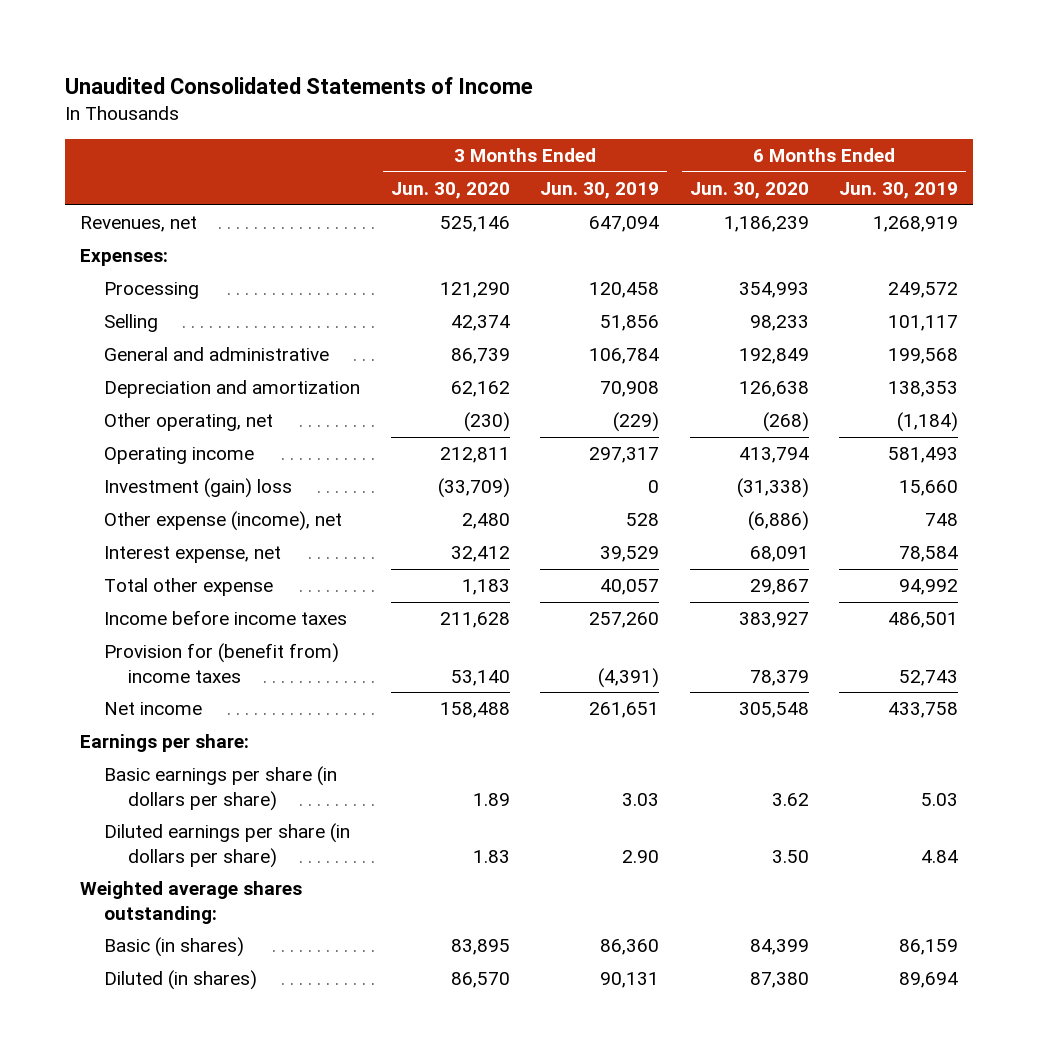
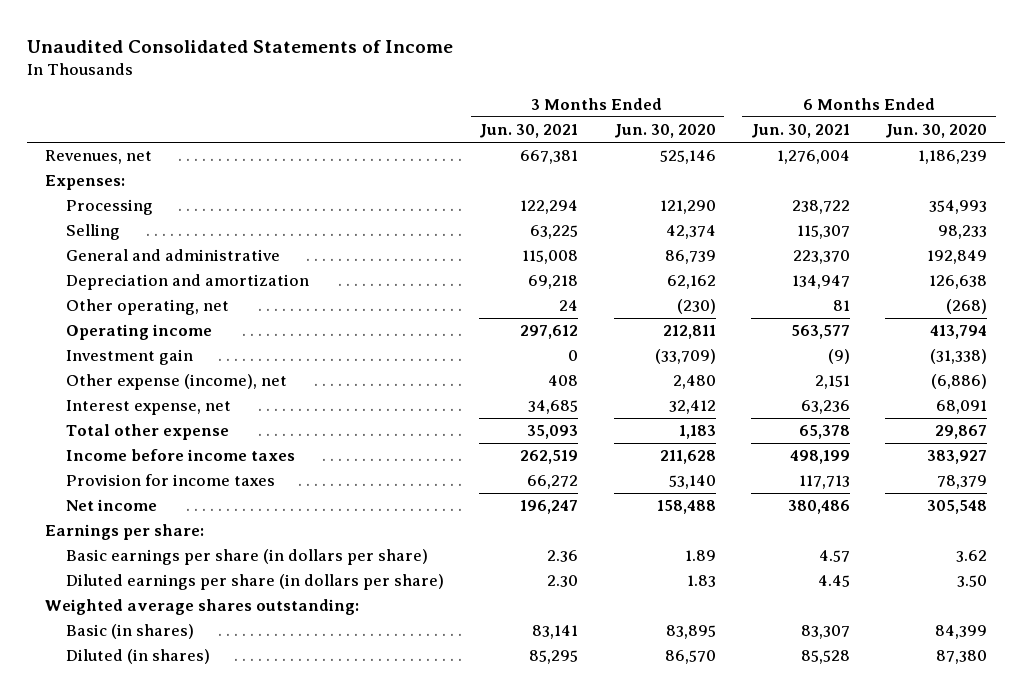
[540,182,660,200] Jun. 30, 2019 -> none
[839,182,959,200] Jun. 30, 2019 -> none
none -> [479,124,579,139] Jun. 30, 2021
none -> [750,124,850,139] Jun. 30, 2021
[104,478,293,499] Investment (gain) loss -> [66,349,194,366] Investment gain
[104,643,340,683] Provision for (benefit from) income taxes -> [66,474,276,487] Provision for income taxes

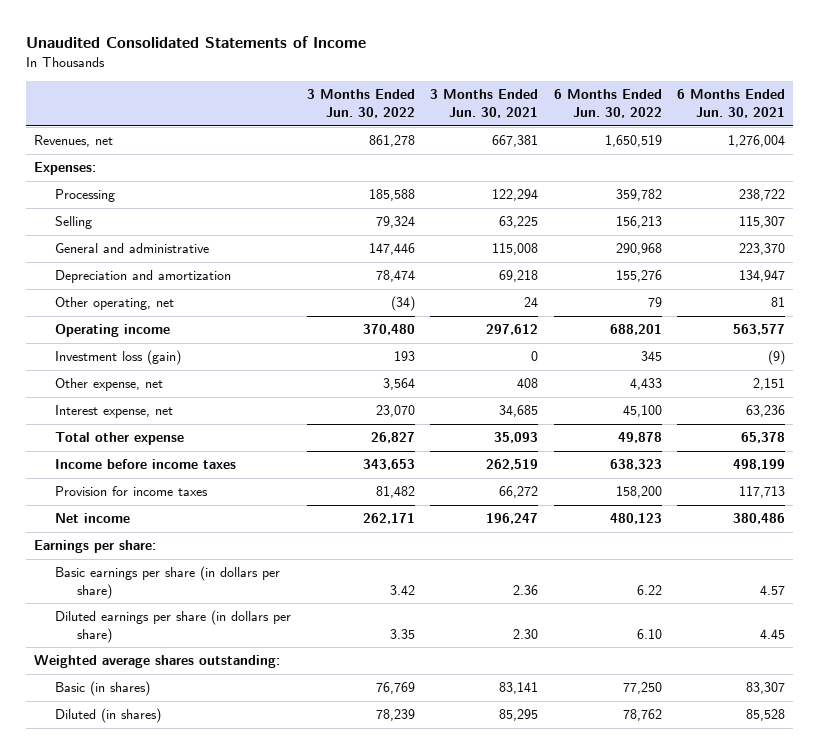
[613,124,716,139] Jun. 30, 2020 -> none
[885,124,988,139] Jun. 30, 2020 -> none
none -> [306,89,415,119] 3 Months Ended Jun. 30, 2022
none -> [553,89,662,119] 6 Months Ended Jun. 30, 2022
[66,349,194,366] Investment gain -> [55,350,182,366] Investment loss (gain)
[66,374,288,391] Other expense (income), net -> [55,378,164,392] Other expense, net

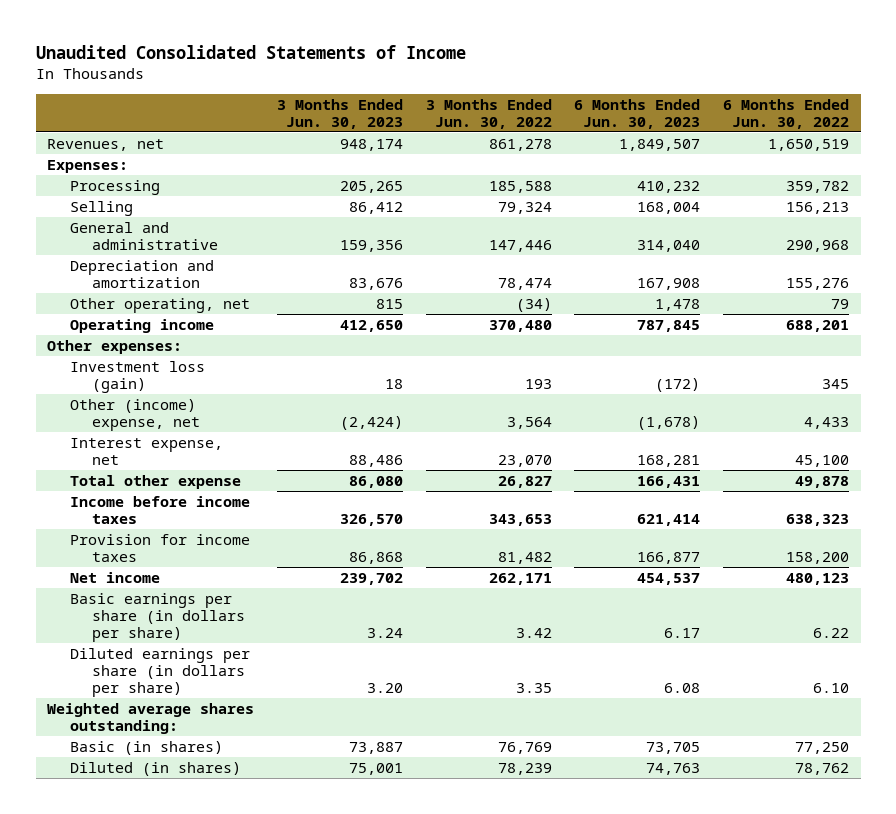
[430,89,539,119] 3 Months Ended Jun. 30, 2021 -> none
[677,89,786,119] 6 Months Ended Jun. 30, 2021 -> none
none -> [276,98,403,129] 3 Months Ended Jun. 30, 2023
none -> [574,98,701,129] 6 Months Ended Jun. 30, 2023
none -> [47,339,183,354] Other expenses:
[55,378,164,392] Other expense, net -> [69,398,200,431] Other (income) expense, net
[34,540,157,554] Earnings per share: -> none

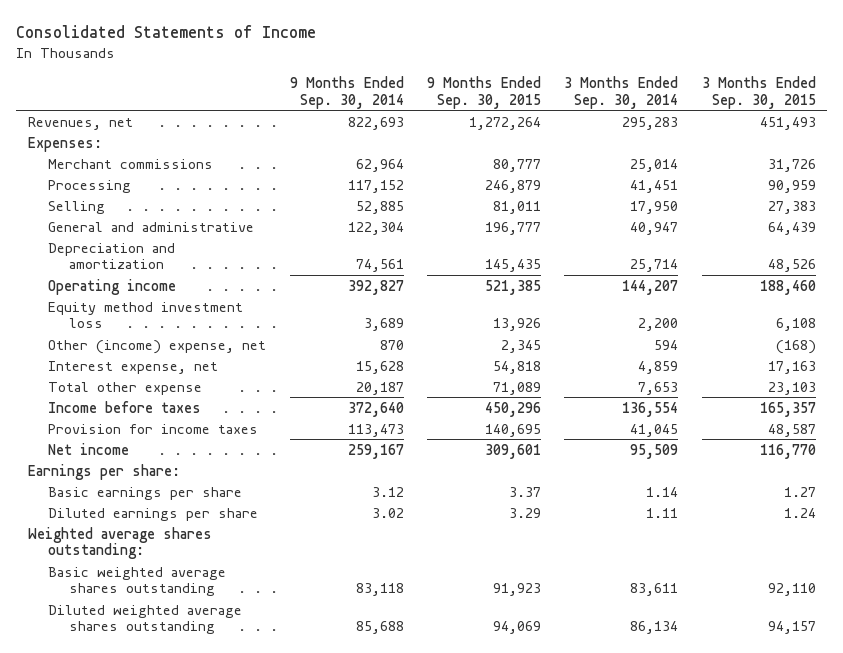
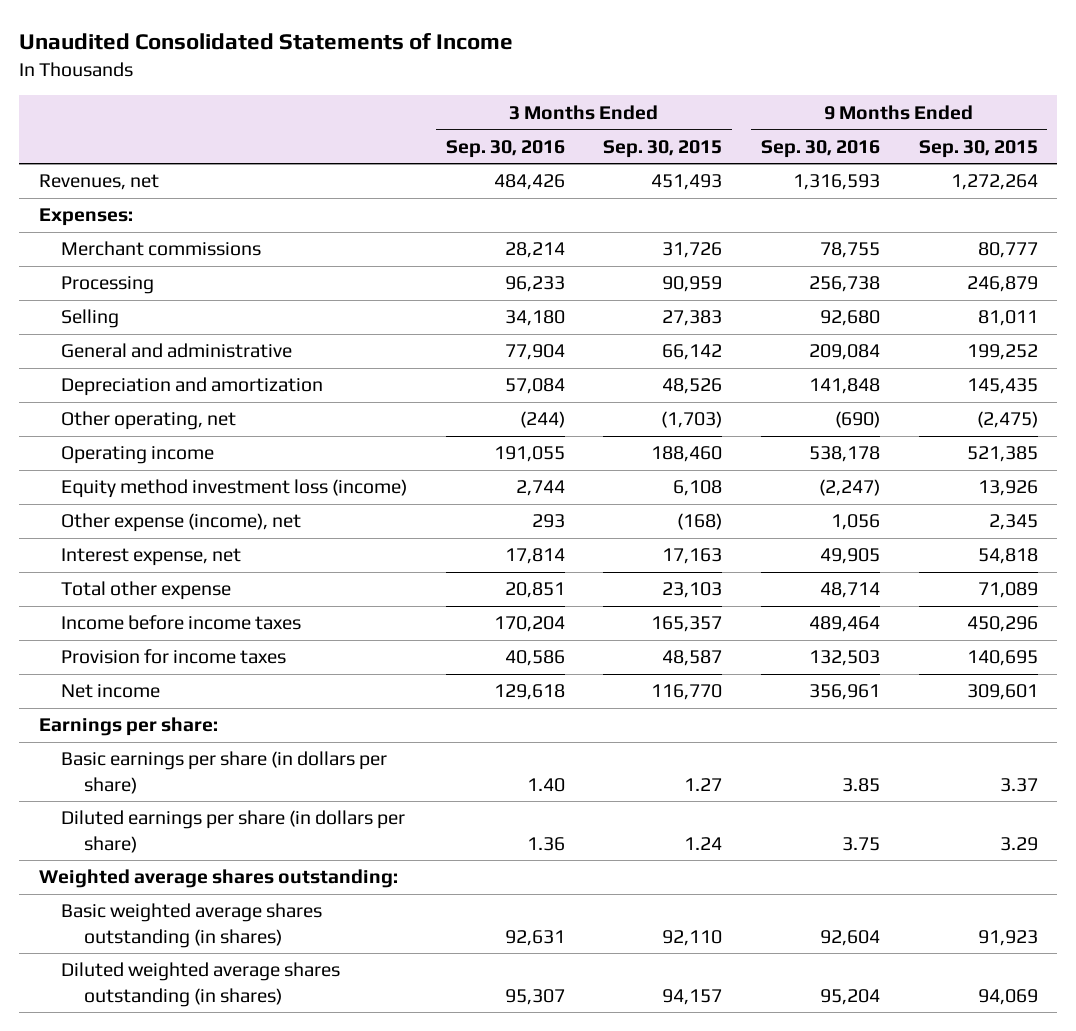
[16,25,317,39] Consolidated Statements of Income -> [19,33,514,51] Unaudited Consolidated Statements of Income
[289,75,404,109] 9 Months Ended Sep. 30, 2014 -> none
[564,75,679,109] 3 Months Ended Sep. 30, 2014 -> none
none -> [445,139,565,158] Sep. 30, 2016
none -> [760,139,880,158] Sep. 30, 2016
[484,221,541,235] 196,777 -> [966,344,1038,361] 199,252
[767,221,816,235] 64,439 -> [662,344,723,361] 66,142
none -> [61,411,237,431] Other operating, net
[48,301,244,329] Equity method investment loss -> [61,479,408,499] Equity method investment loss (income)
[48,339,267,354] Other (income) expense, net -> [61,513,302,533] Other expense (income), net
[48,400,202,413] Income before taxes -> [61,615,302,631] Income before income taxes
[48,486,243,500] Basic earnings per share -> [61,751,388,794] Basic earnings per share (in dollars per share)
[48,507,259,521] Diluted earnings per share -> [61,810,406,853] Diluted earnings per share (in dollars per share)
[48,566,227,597] Basic weighted average shares outstanding -> [61,903,323,948] Basic weighted average shares outstanding (in shares)
[48,604,243,635] Diluted weighted average shares outstanding -> [61,962,341,1007] Diluted weighted average shares outstanding (in shares)

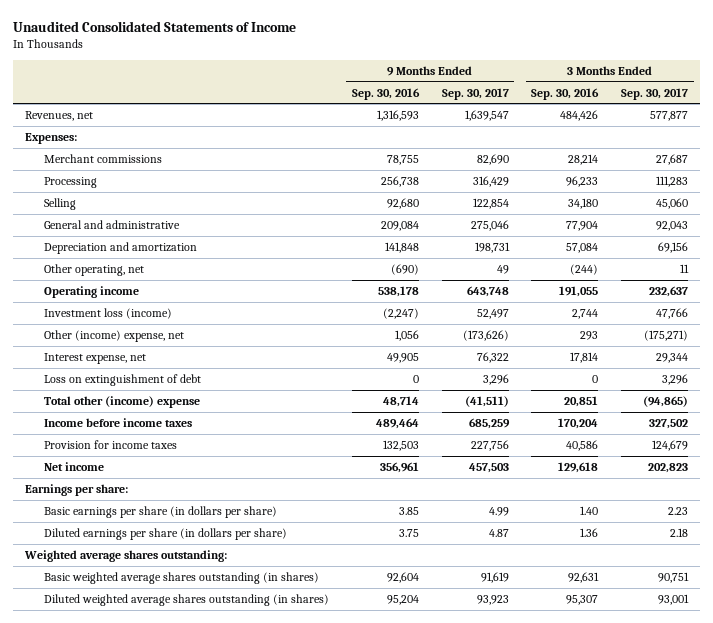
[603,139,723,158] Sep. 30, 2015 -> none
[918,139,1038,158] Sep. 30, 2015 -> none
none -> [441,87,509,100] Sep. 30, 2017
none -> [621,87,689,100] Sep. 30, 2017
[61,479,408,499] Equity method investment loss (income) -> [43,307,172,319] Investment loss (income)
[61,513,302,533] Other expense (income), net -> [43,329,184,342] Other (income) expense, net
none -> [43,373,201,386] Loss on extinguishment of debt
[61,581,232,601] Total other expense -> [43,395,200,408] Total other (income) expense

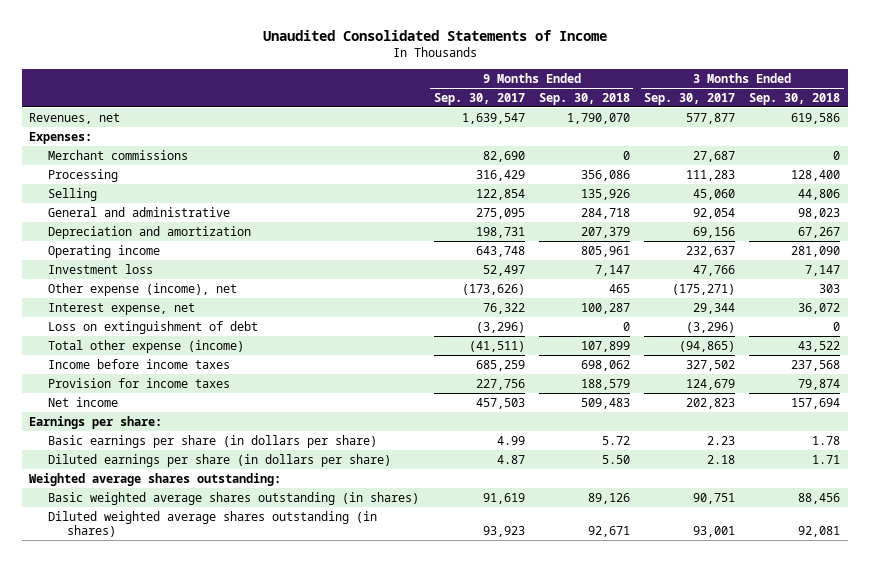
[351,87,420,100] Sep. 30, 2016 -> none
[531,87,600,100] Sep. 30, 2016 -> none
none -> [538,92,630,105] Sep. 30, 2018
none -> [749,92,841,105] Sep. 30, 2018
[470,219,509,231] 275,046 -> [475,207,525,219] 275,095
[656,220,689,231] 92,043 -> [693,207,736,219] 92,054
[43,263,144,276] Other operating, net -> none
[43,307,172,319] Investment loss (income) -> [48,263,154,274] Investment loss
[43,329,184,342] Other (income) expense, net -> [48,282,238,296] Other expense (income), net
[482,373,509,385] 3,296 -> [475,321,525,333] (3,296)
[662,373,689,385] 3,296 -> [686,321,736,333] (3,296)
[43,395,200,408] Total other (income) expense -> [48,339,245,353] Total other expense (income)

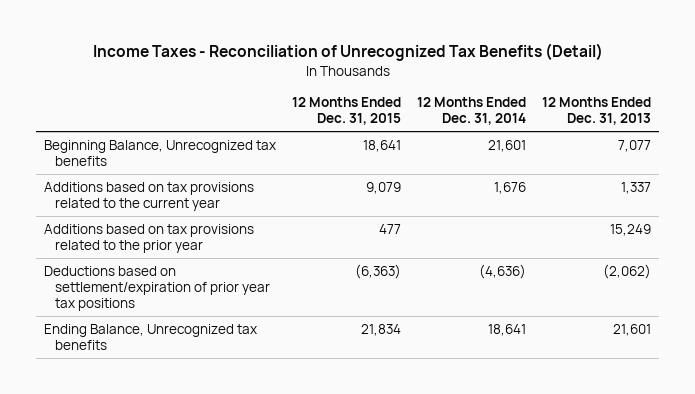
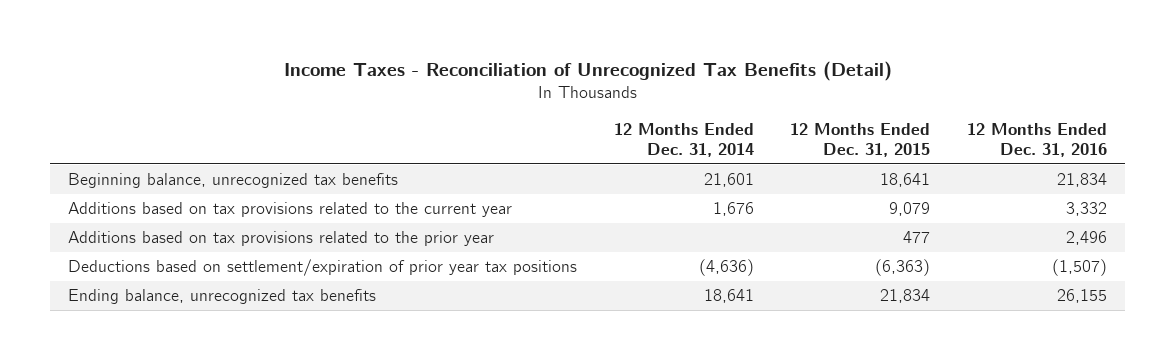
[541,97,651,126] 12 Months Ended Dec. 31, 2013 -> none
none -> [967,123,1108,157] 12 Months Ended Dec. 31, 2016
[44,139,277,167] Beginning Balance, Unrecognized tax benefits -> [68,173,399,189] Beginning balance, unrecognized tax benefits
[44,323,258,351] Ending Balance, Unrecognized tax benefits -> [68,289,377,305] Ending balance, unrecognized tax benefits

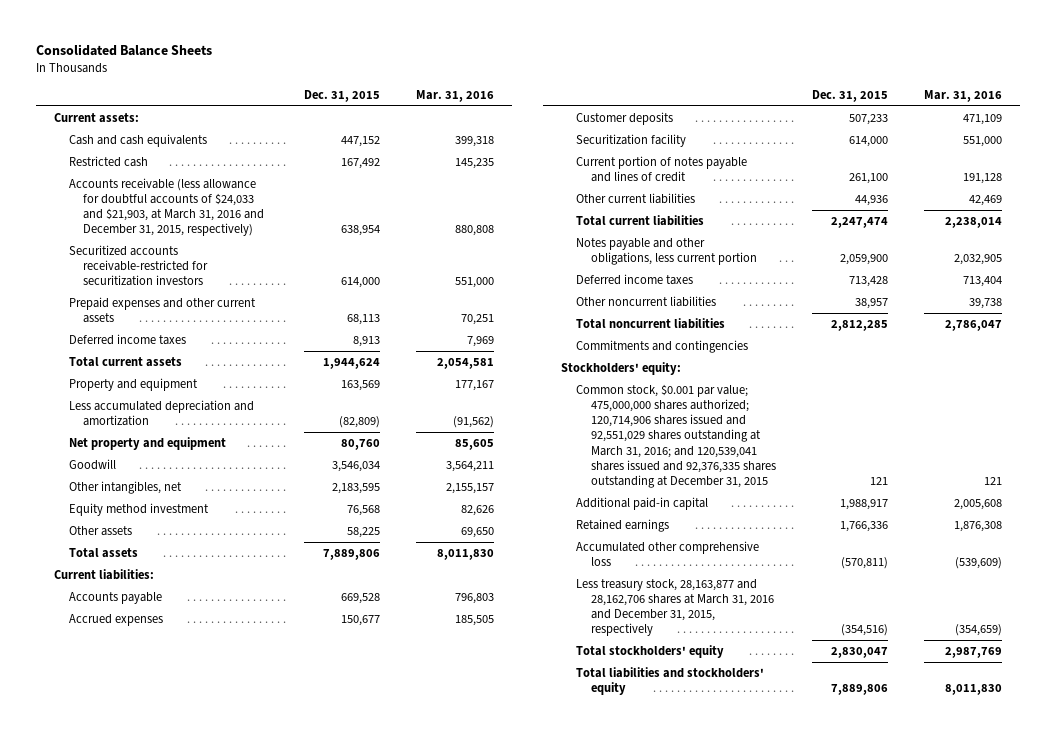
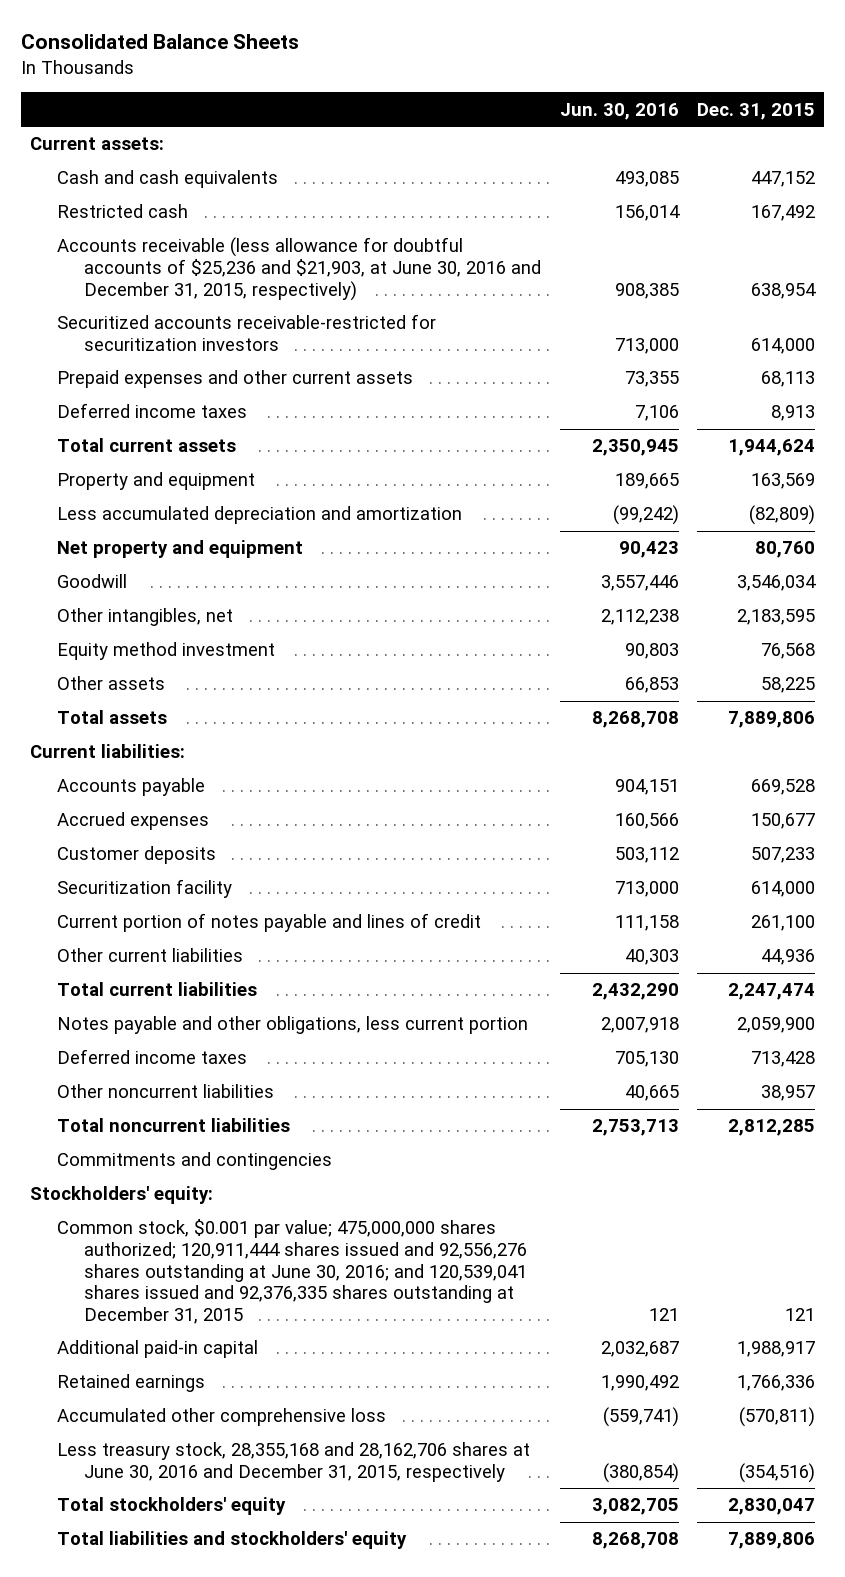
[416,90,495,103] Mar. 31, 2016 -> none
none -> [559,102,679,120] Jun. 30, 2016
[68,178,265,237] Accounts receivable (less allowance for doubtful accounts of $24,033 and $21,903, at March 31, 2016 and December 31, 2015, respectively) -> [57,237,542,301] Accounts receivable (less allowance for doubtful accounts of $25,236 and $21,903, at June 30, 2016 and December 31, 2015, respectively)
[576,384,776,488] Common stock, $0.001 par value; 475,000,000 shares authorized; 120,714,906 shares issued and 92,551,029 shares outstanding at March 31, 2016; and 120,539,041 shares issued and 92,376,335 shares outstanding at December 31, 2015 -> [57,1219,528,1325] Common stock, $0.001 par value; 475,000,000 shares authorized; 120,911,444 shares issued and 92,556,276 shares outstanding at June 30, 2016; and 120,539,041 shares issued and 92,376,335 shares outstanding at December 31, 2015
[576,579,774,637] Less treasury stock, 28,163,877 and 28,162,706 shares at March 31, 2016 and December 31, 2015, respectively -> [57,1442,531,1483] Less treasury stock, 28,355,168 and 28,162,706 shares at June 30, 2016 and December 31, 2015, respectively

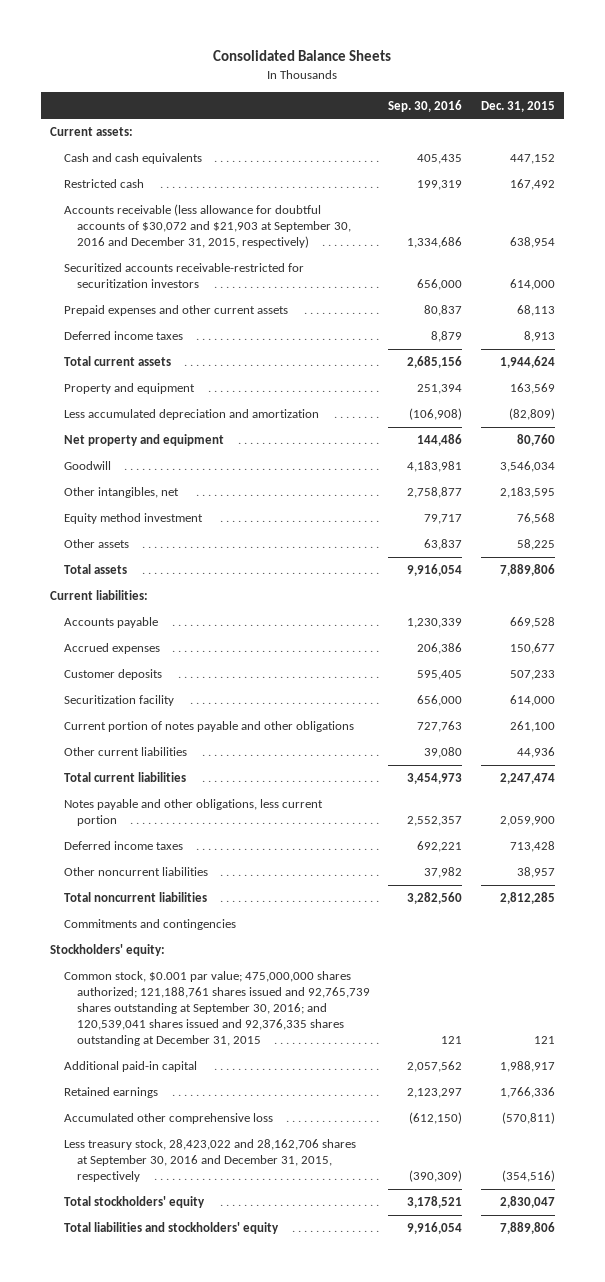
[559,102,679,120] Jun. 30, 2016 -> none
none -> [388,99,463,112] Sep. 30, 2016
[57,237,542,301] Accounts receivable (less allowance for doubtful accounts of $25,236 and $21,903, at June 30, 2016 and December 31, 2015, respectively) -> [63,204,352,249] Accounts receivable (less allowance for doubtful accounts of $30,072 and $21,903 at September 30, 2016 and December 31, 2015, respectively)
[57,913,482,933] Current portion of notes payable and lines of credit -> [63,721,354,733] Current portion of notes payable and other obligations
[57,1219,528,1325] Common stock, $0.001 par value; 475,000,000 shares authorized; 120,911,444 shares issued and 92,556,276 shares outstanding at June 30, 2016; and 120,539,041 shares issued and 92,376,335 shares outstanding at December 31, 2015 -> [63,971,371,1047] Common stock, $0.001 par value; 475,000,000 shares authorized; 121,188,761 shares issued and 92,765,739 shares outstanding at September 30, 2016; and 120,539,041 shares issued and 92,376,335 shares outstanding at December 31, 2015
[57,1442,531,1483] Less treasury stock, 28,355,168 and 28,162,706 shares at June 30, 2016 and December 31, 2015, respectively -> [63,1139,356,1183] Less treasury stock, 28,423,022 and 28,162,706 shares at September 30, 2016 and December 31, 2015, respectively

